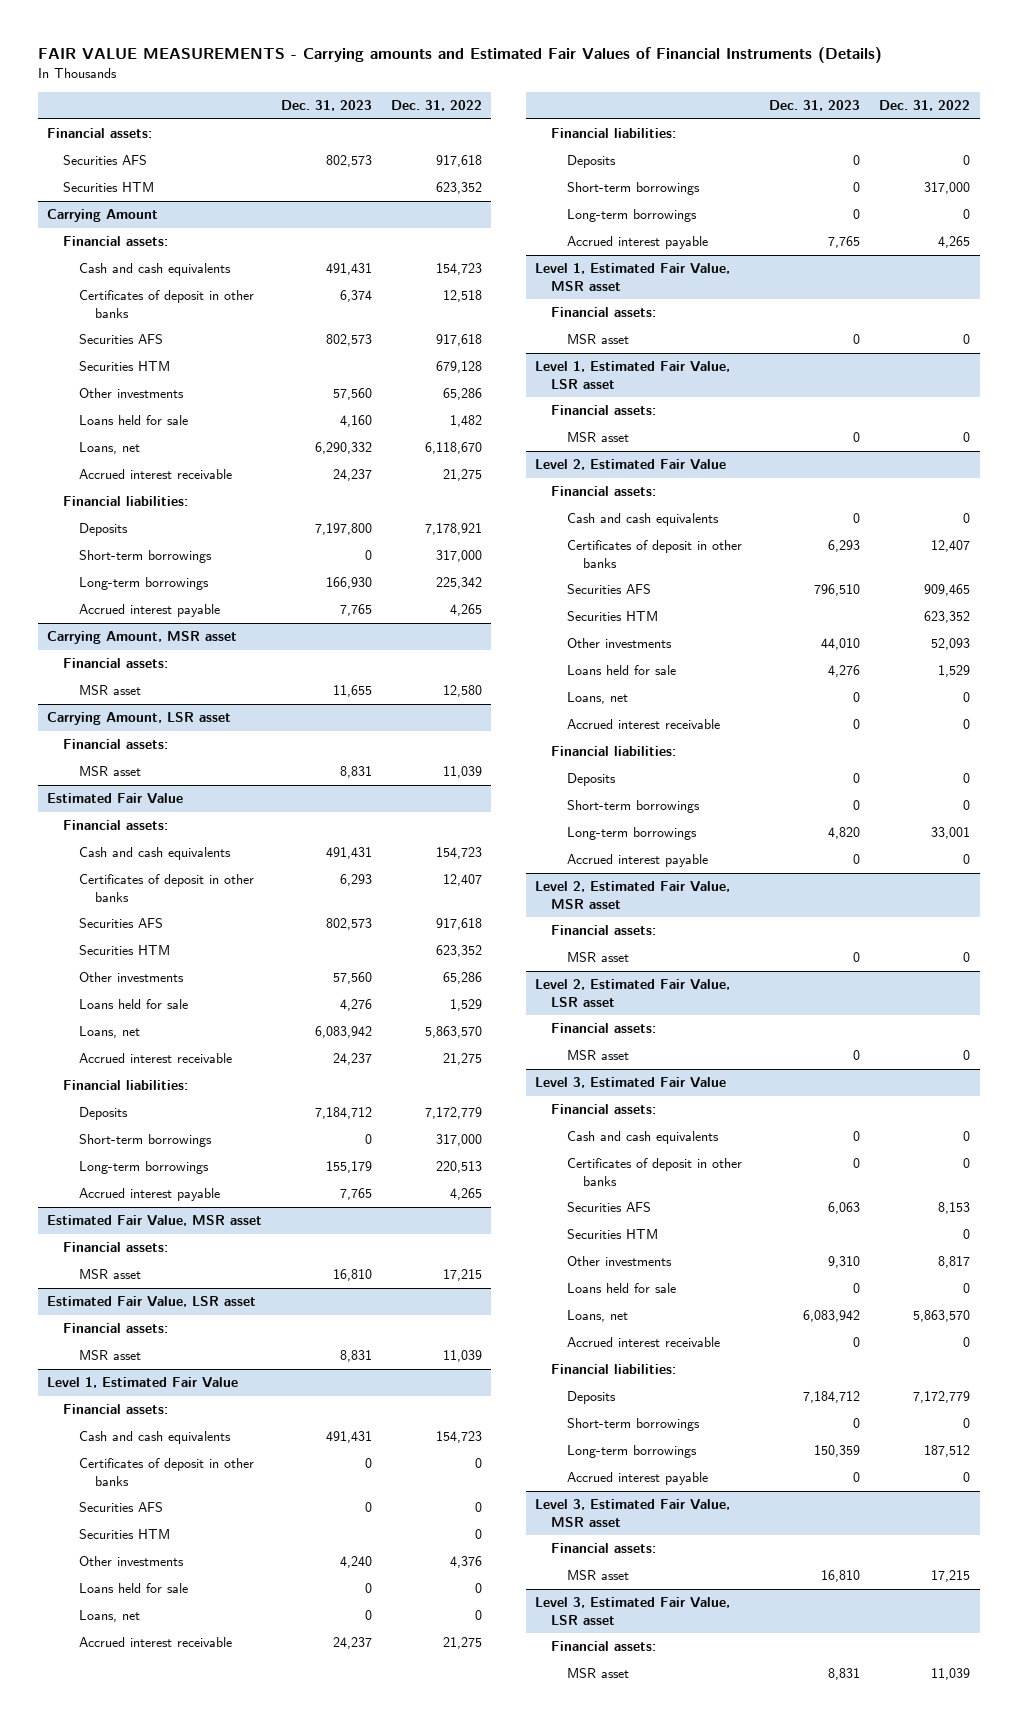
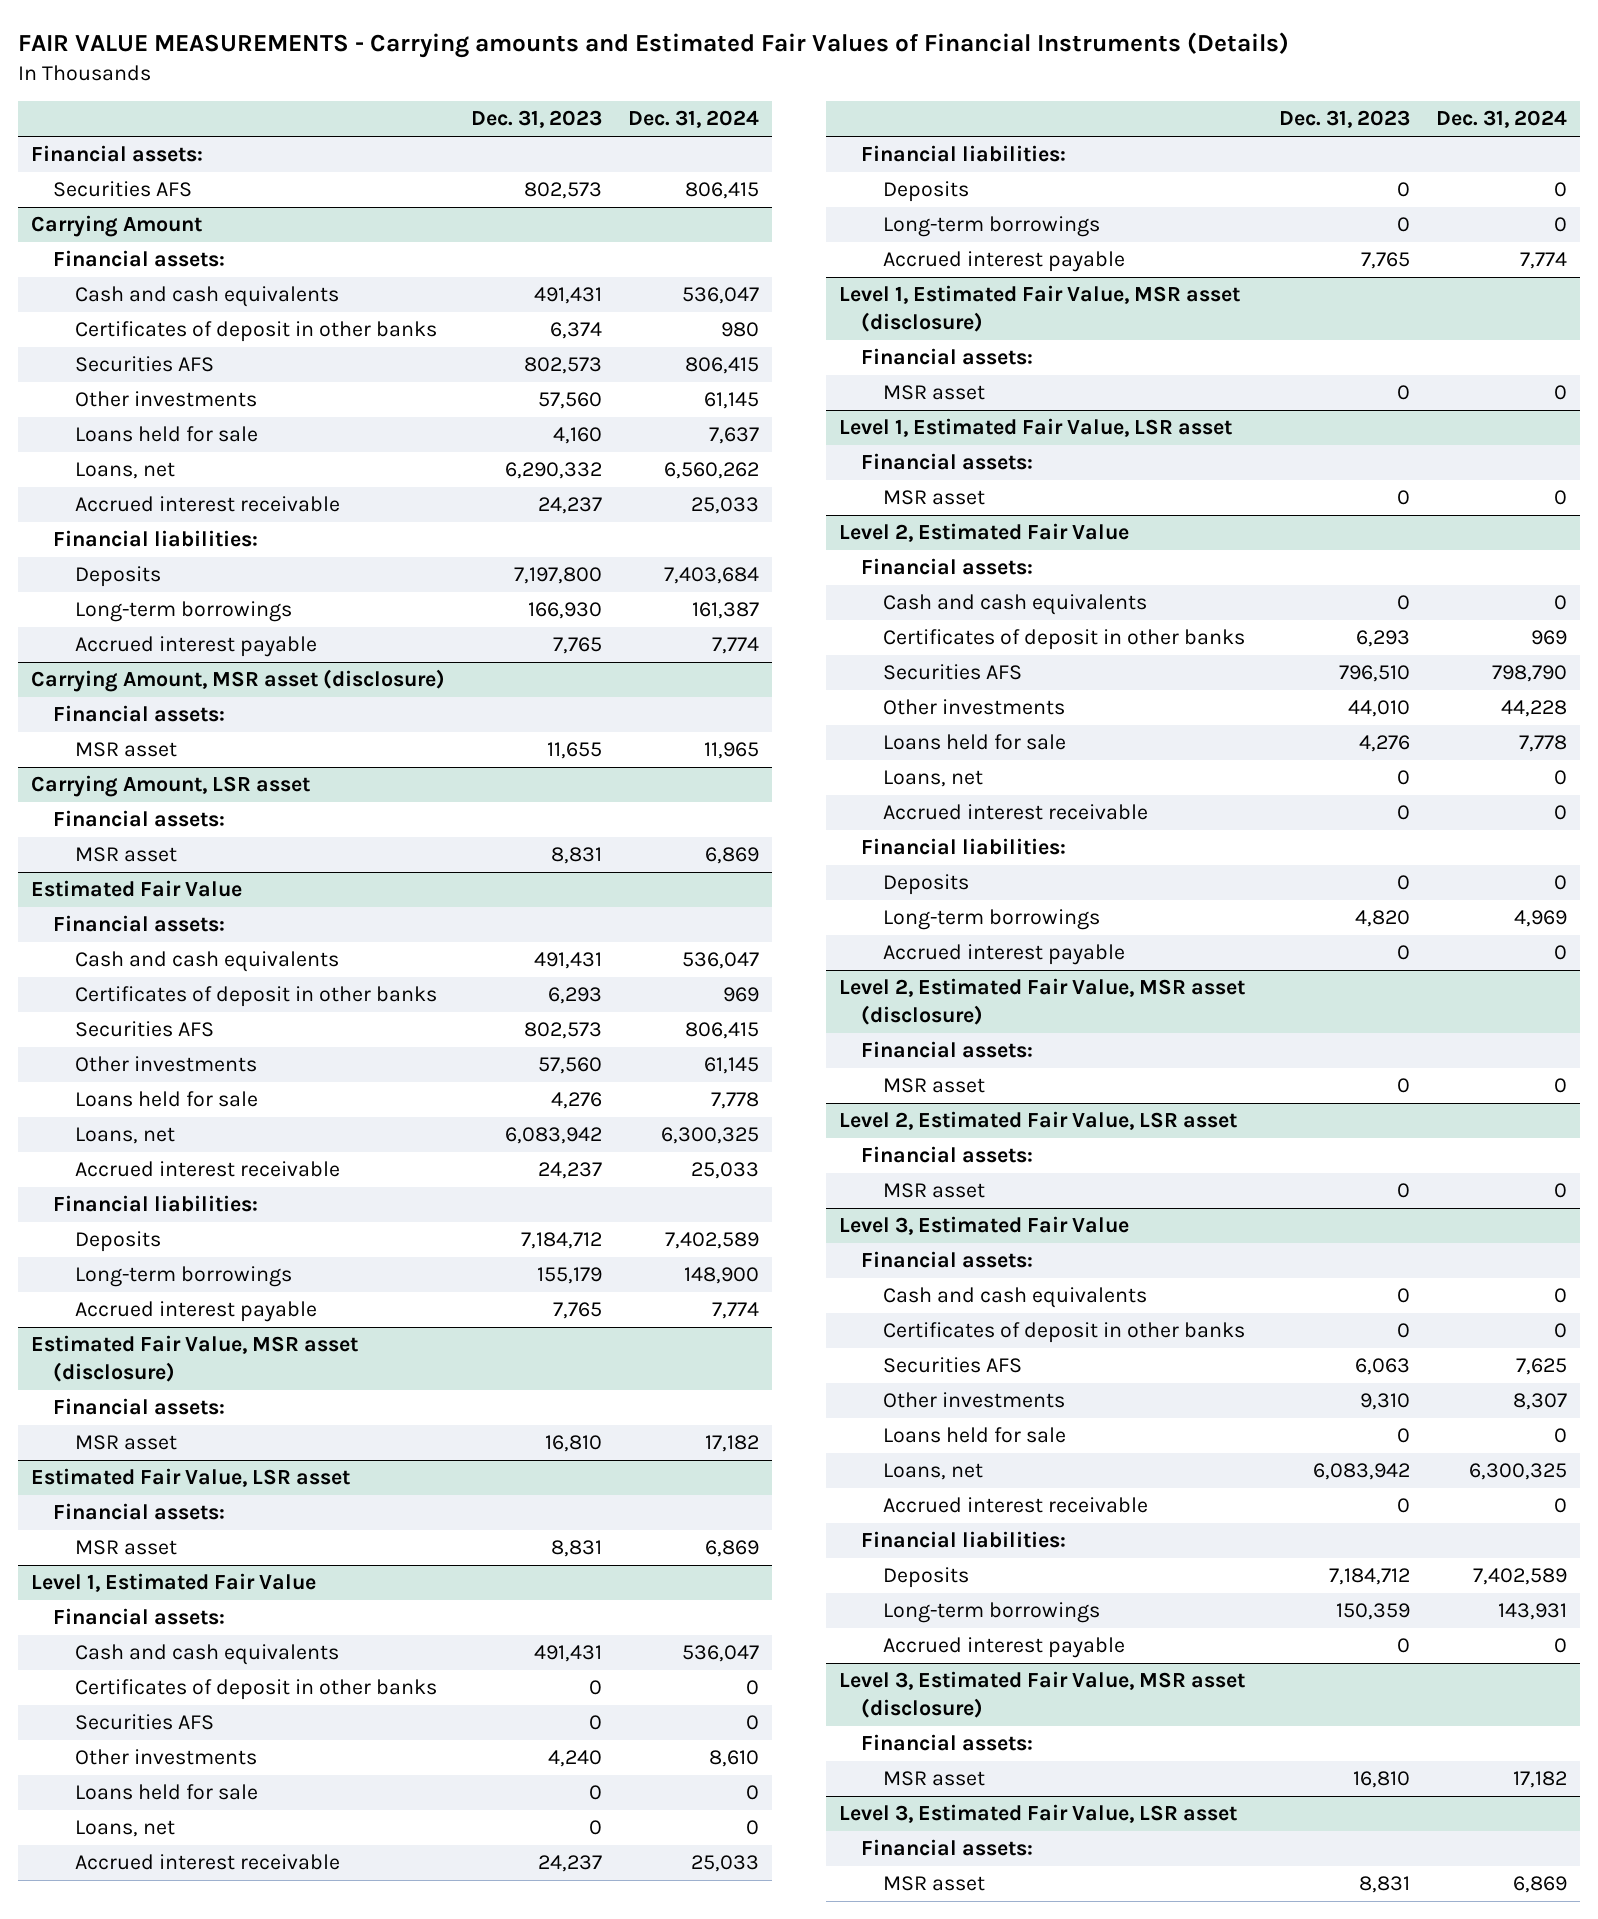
[391,100,483,112] Dec. 31, 2022 -> none
none -> [628,110,760,129] Dec. 31, 2024
[63,182,155,193] Securities HTM -> none
[79,361,171,372] Securities HTM -> none
[79,550,213,564] Short-term borrowings -> none
[47,631,238,645] Carrying Amount, MSR asset -> [30,669,445,693] Carrying Amount, MSR asset (disclosure)
[79,945,171,956] Securities HTM -> none
[79,1134,213,1148] Short-term borrowings -> none
[47,1215,263,1227] Estimated Fair Value, MSR asset -> [30,1335,358,1382] Estimated Fair Value, MSR asset (disclosure)
[79,1529,171,1540] Securities HTM -> none
[567,182,701,196] Short-term borrowings -> none
[535,263,731,291] Level 1, Estimated Fair Value, MSR asset -> [838,285,1240,332] Level 1, Estimated Fair Value, MSR asset (disclosure)
[567,611,659,622] Securities HTM -> none
[567,800,701,814] Short-term borrowings -> none
[535,881,731,909] Level 2, Estimated Fair Value, MSR asset -> [838,978,1245,1025] Level 2, Estimated Fair Value, MSR asset (disclosure)
[567,1229,659,1240] Securities HTM -> none
[567,1418,701,1432] Short-term borrowings -> none
[535,1499,731,1527] Level 3, Estimated Fair Value, MSR asset -> [838,1671,1245,1718] Level 3, Estimated Fair Value, MSR asset (disclosure)

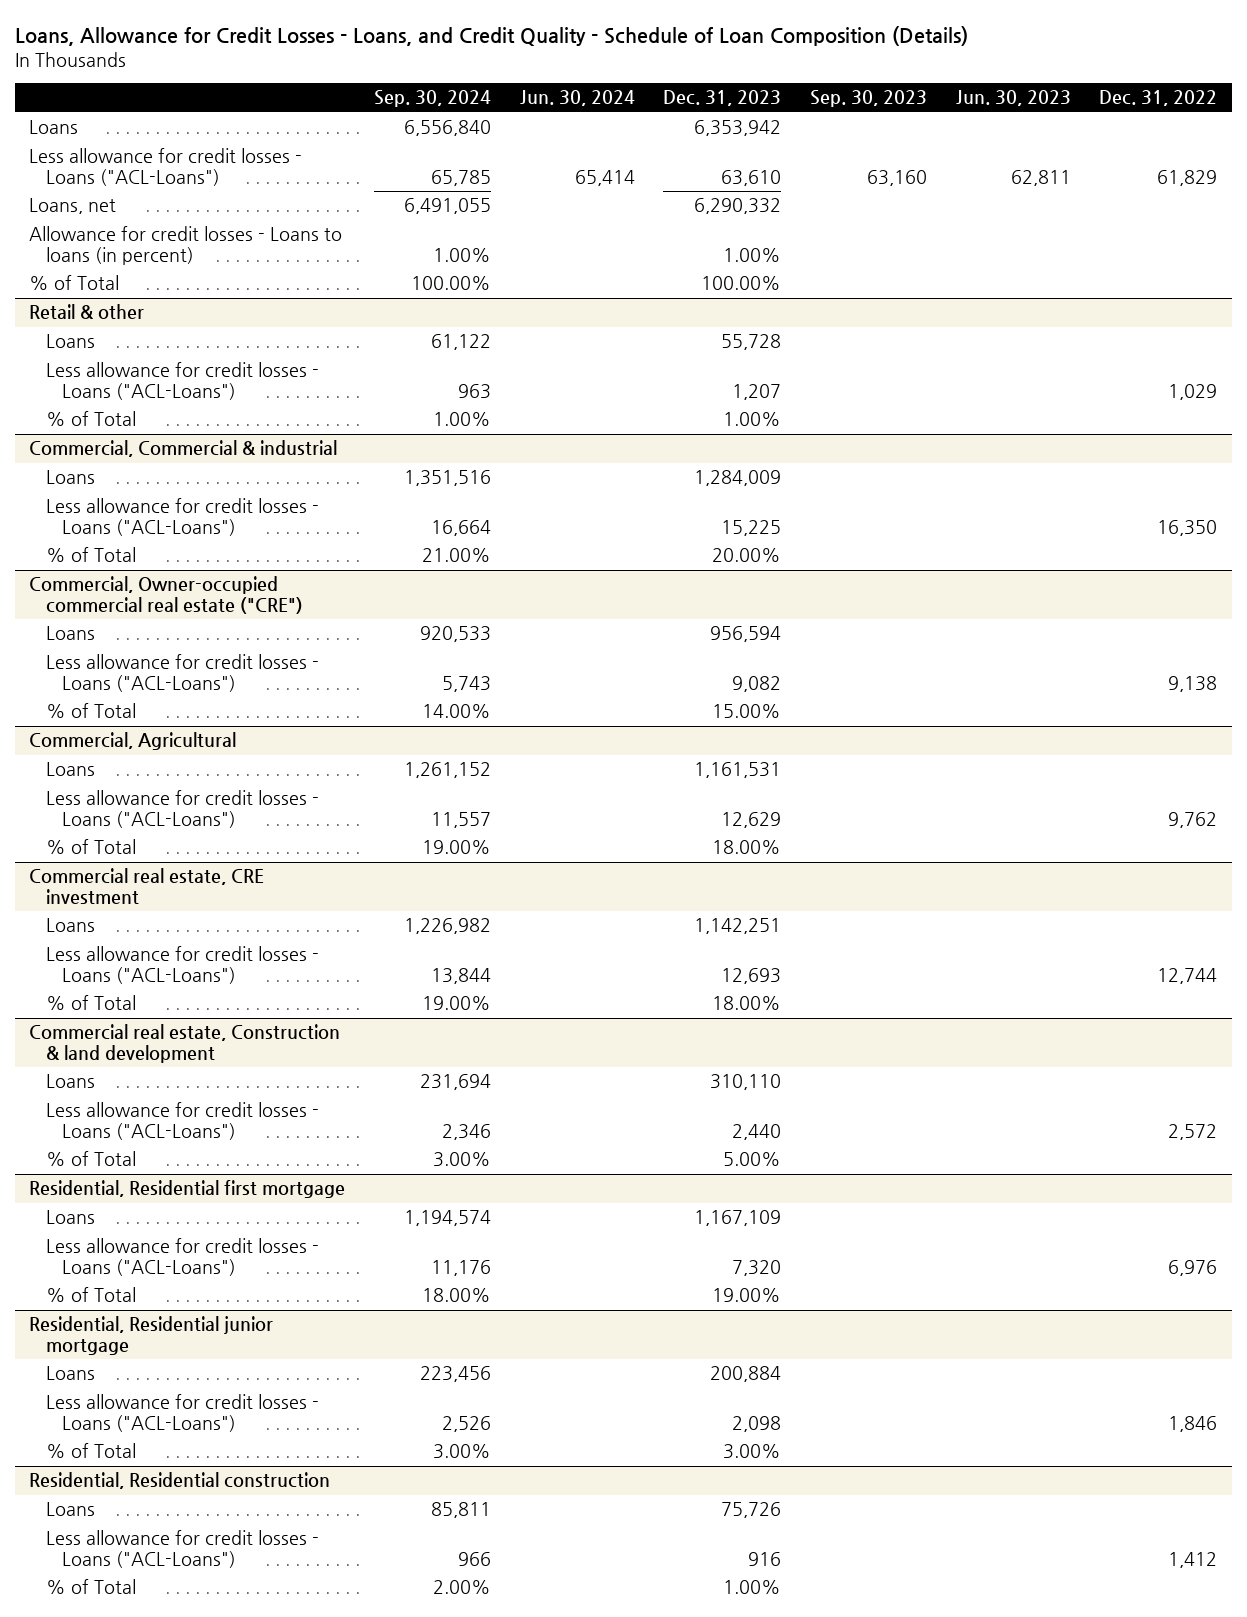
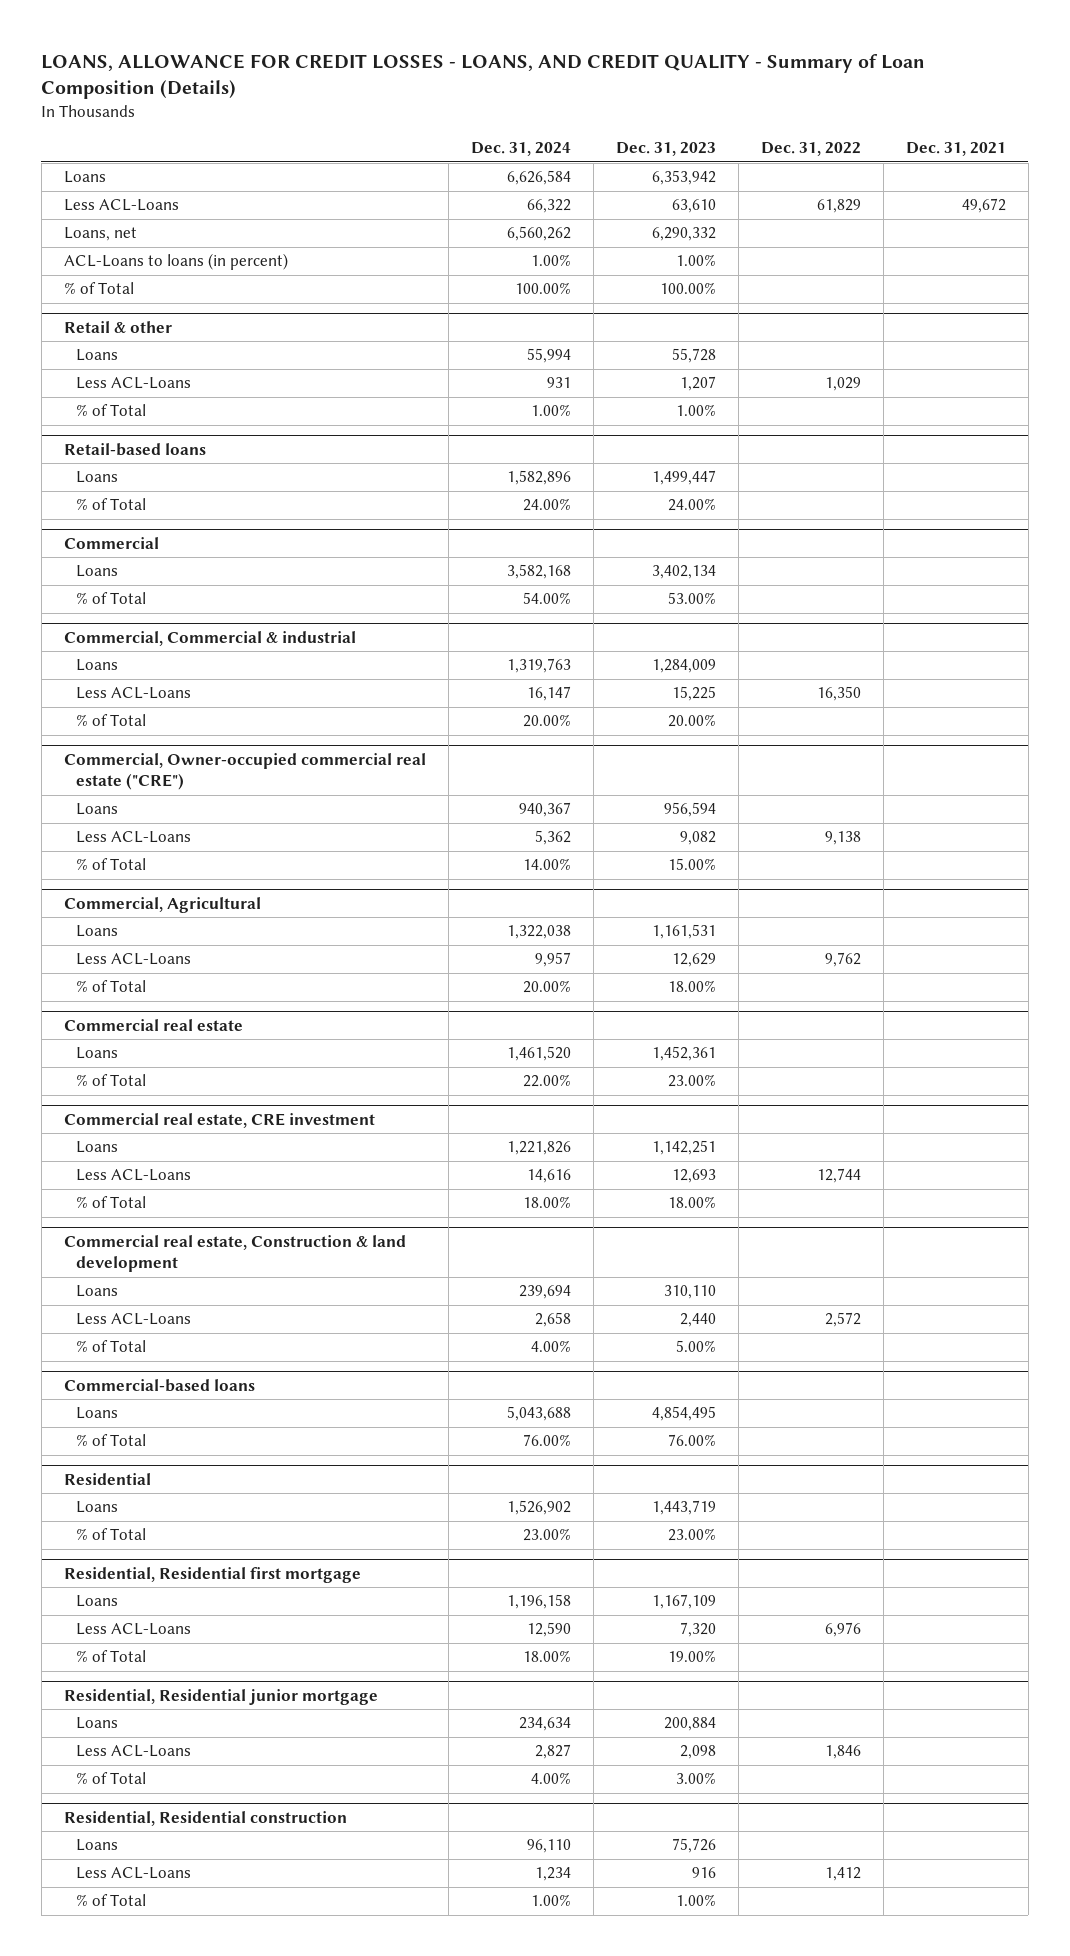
[15,26,969,47] Loans, Allowance for Credit Losses - Loans, and Credit Quality - Schedule of Loan Composition (Details) -> [41,53,926,100] LOANS, ALLOWANCE FOR CREDIT LOSSES - LOANS, AND CREDIT QUALITY - Summary of Loan Composition (Details)
[374,90,492,108] Sep. 30, 2024 -> none
[519,90,635,107] Jun. 30, 2024 -> none
[810,90,928,108] Sep. 30, 2023 -> none
[955,90,1071,107] Jun. 30, 2023 -> none
none -> [470,142,571,157] Dec. 31, 2024
none -> [905,142,1006,157] Dec. 31, 2021
[29,148,303,186] Less allowance for credit losses - Loans ("ACL-Loans") -> [63,199,179,212] Less ACL-Loans
[29,226,343,265] Allowance for credit losses - Loans to loans (in percent) -> [63,253,288,271] ACL-Loans to loans (in percent)
[45,362,319,400] Less allowance for credit losses - Loans ("ACL-Loans") -> [76,377,192,390] Less ACL-Loans
none -> [63,442,206,456] Retail-based loans
none -> [76,471,119,484] Loans
none -> [76,498,147,511] % of Total
none -> [63,536,159,549] Commercial
none -> [76,565,119,578] Loans
none -> [76,592,147,605] % of Total
[45,498,319,536] Less allowance for credit losses - Loans ("ACL-Loans") -> [76,687,192,700] Less ACL-Loans
[45,654,319,692] Less allowance for credit losses - Loans ("ACL-Loans") -> [76,831,192,844] Less ACL-Loans
[45,790,319,828] Less allowance for credit losses - Loans ("ACL-Loans") -> [76,953,192,966] Less ACL-Loans
none -> [63,1018,243,1031] Commercial real estate
none -> [76,1047,119,1060] Loans
none -> [76,1074,147,1087] % of Total
[45,946,319,984] Less allowance for credit losses - Loans ("ACL-Loans") -> [76,1169,192,1182] Less ACL-Loans
[45,1102,319,1140] Less allowance for credit losses - Loans ("ACL-Loans") -> [76,1313,192,1326] Less ACL-Loans
none -> [63,1378,255,1392] Commercial-based loans
none -> [76,1407,119,1420] Loans
none -> [76,1434,147,1447] % of Total
none -> [63,1472,151,1485] Residential
none -> [76,1501,119,1514] Loans
none -> [76,1528,147,1541] % of Total
[45,1238,319,1276] Less allowance for credit losses - Loans ("ACL-Loans") -> [76,1623,192,1636] Less ACL-Loans
[45,1394,319,1432] Less allowance for credit losses - Loans ("ACL-Loans") -> [76,1745,192,1758] Less ACL-Loans
[45,1530,319,1568] Less allowance for credit losses - Loans ("ACL-Loans") -> [76,1867,192,1880] Less ACL-Loans

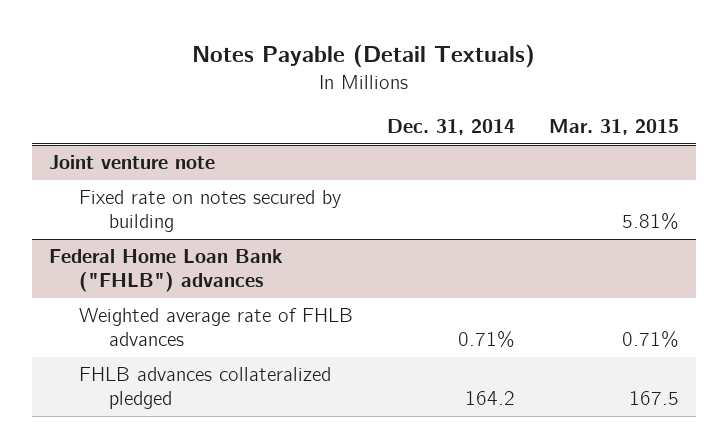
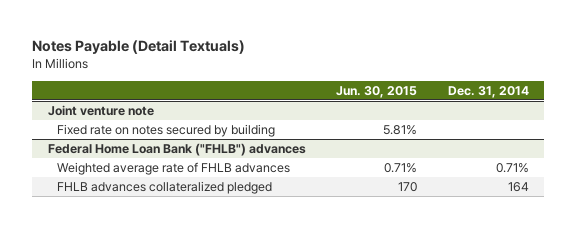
[549,118,680,135] Mar. 31, 2015 -> none
none -> [336,85,418,98] Jun. 30, 2015
[465,390,516,405] 164.2 -> [508,181,530,192] 164

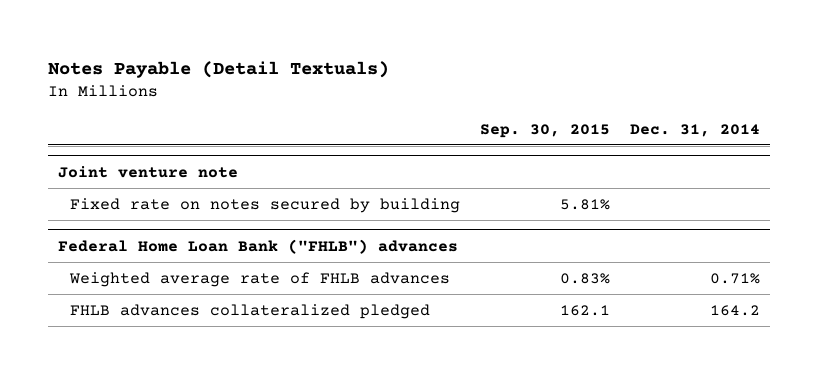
[336,85,418,98] Jun. 30, 2015 -> none
none -> [480,123,611,138] Sep. 30, 2015
[508,181,530,192] 164 -> [709,304,760,316] 164.2

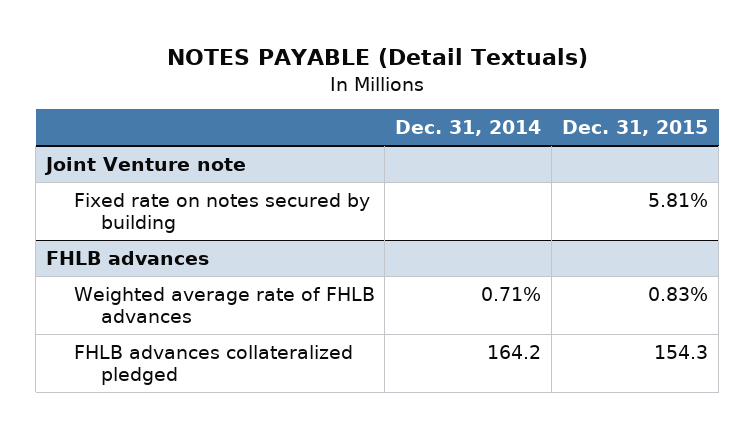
[48,60,390,78] Notes Payable (Detail Textuals) -> [167,48,589,69] NOTES PAYABLE (Detail Textuals)
[480,123,611,138] Sep. 30, 2015 -> none
none -> [562,120,709,137] Dec. 31, 2015
[57,165,238,178] Joint venture note -> [44,156,247,175] Joint Venture note
[57,238,458,254] Federal Home Loan Bank ("FHLB") advances -> [46,250,210,265] FHLB advances

